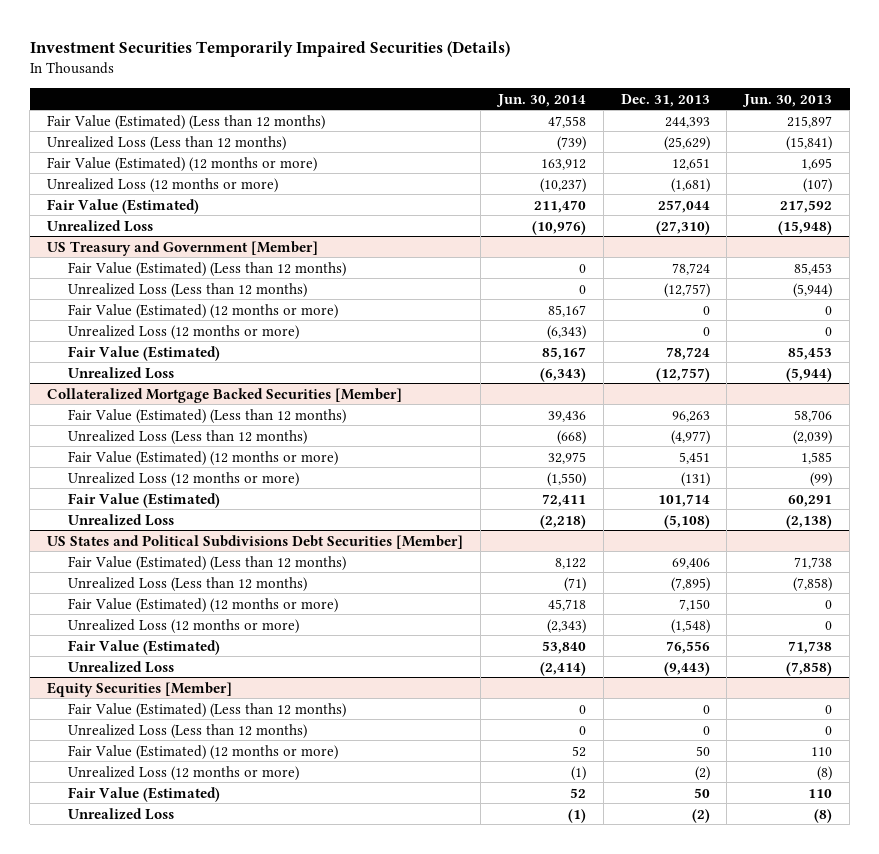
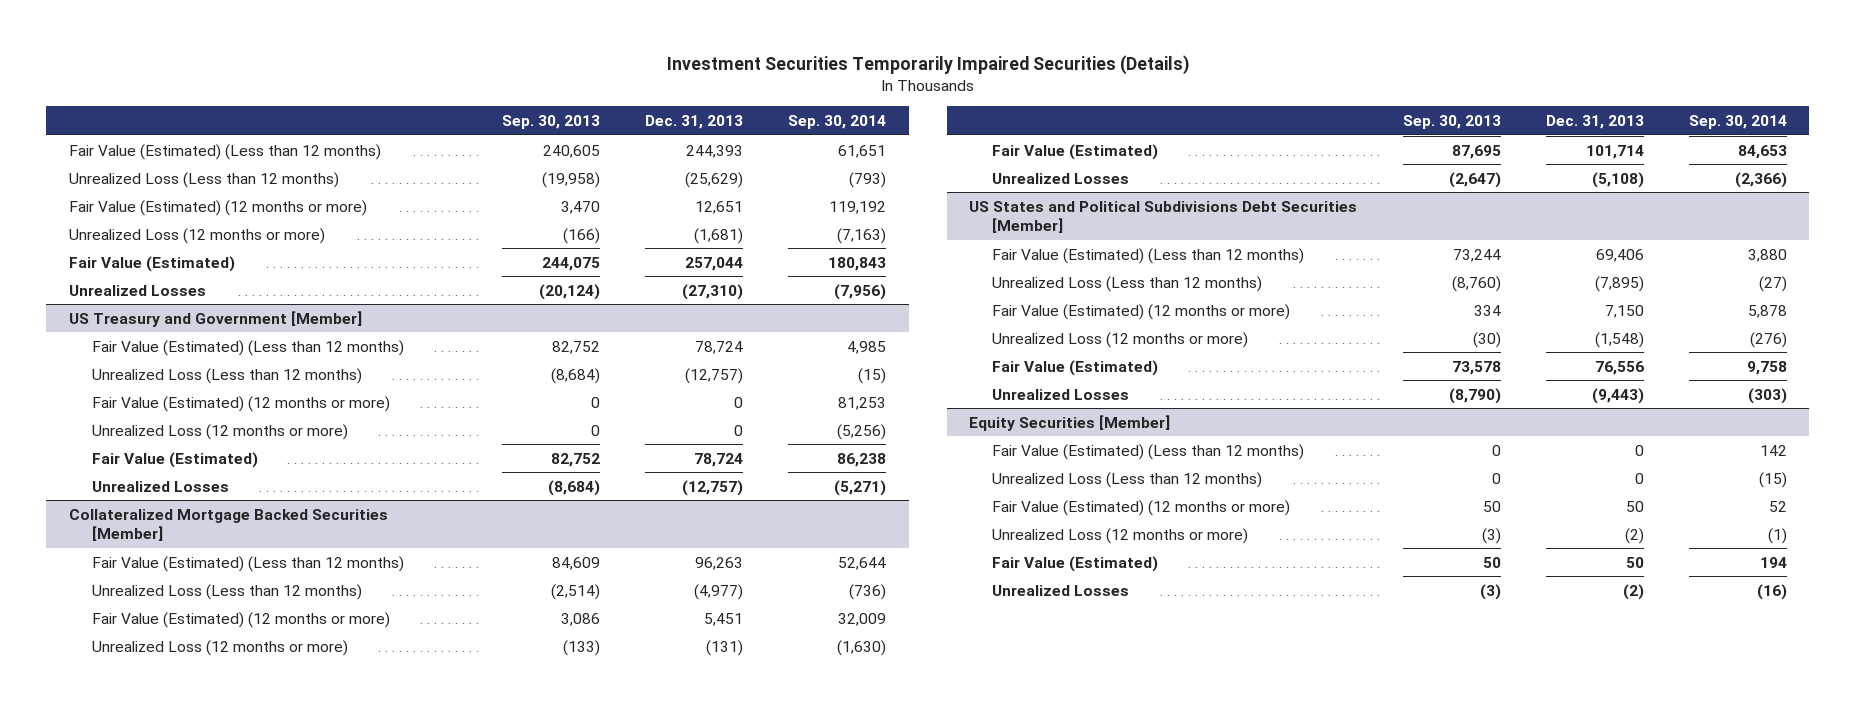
[495,93,586,107] Jun. 30, 2014 -> none
[742,93,833,107] Jun. 30, 2013 -> none
none -> [501,114,600,129] Sep. 30, 2013
none -> [788,114,887,129] Sep. 30, 2014
[47,219,154,232] Unrealized Loss -> [68,284,206,296] Unrealized Losses
[68,366,175,379] Unrealized Loss -> [91,480,229,492] Unrealized Losses
[68,513,175,526] Unrealized Loss -> [992,172,1130,184] Unrealized Losses
[68,660,175,673] Unrealized Loss -> [992,388,1130,400] Unrealized Losses
[68,807,175,820] Unrealized Loss -> [992,584,1130,596] Unrealized Losses

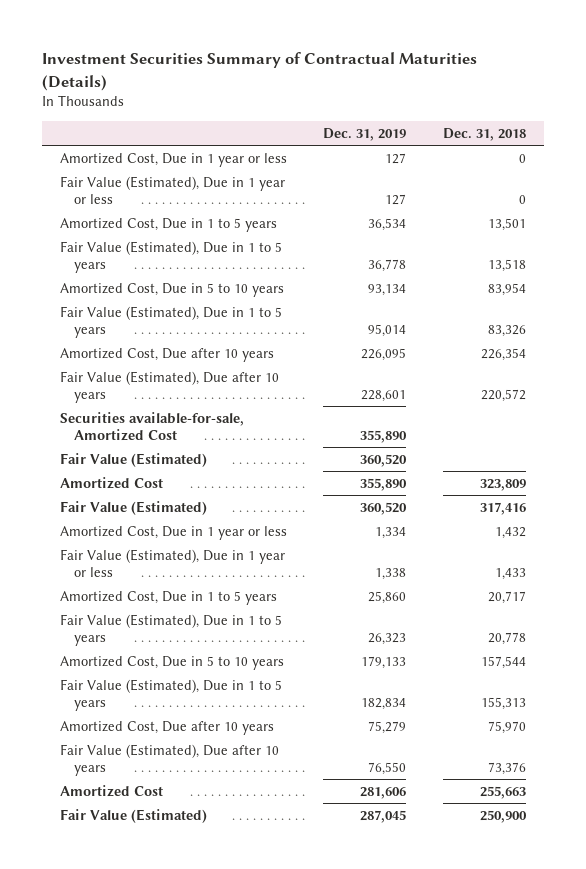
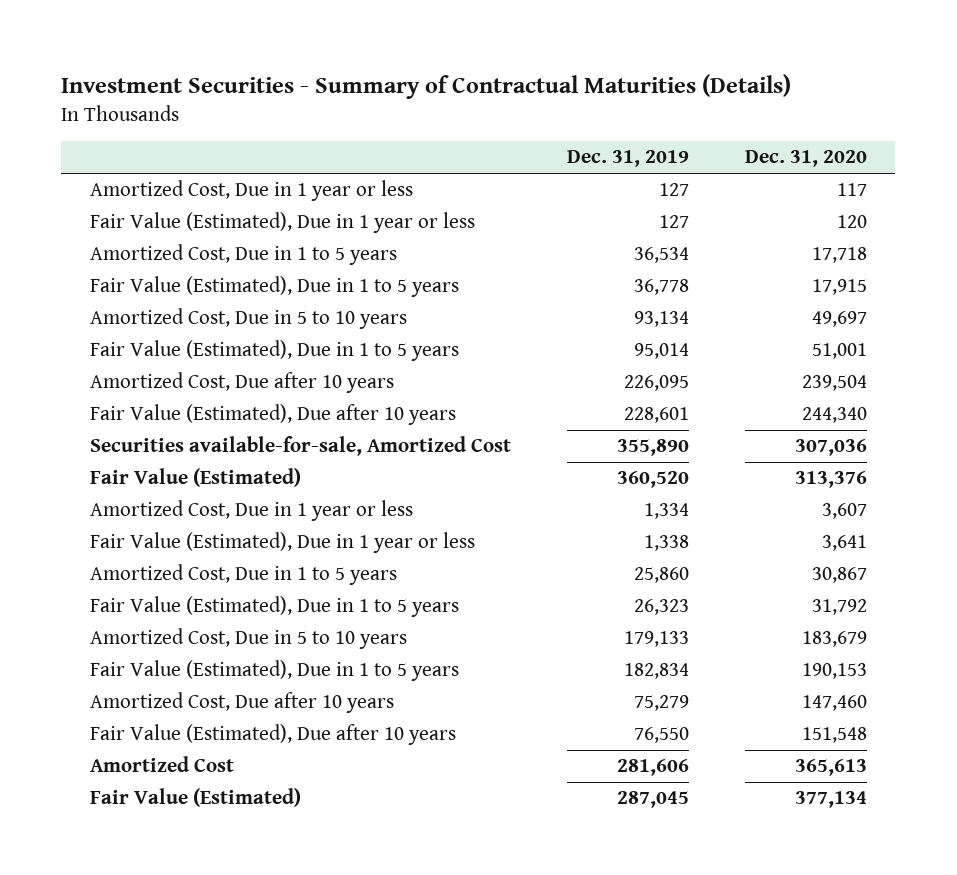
[41,52,477,91] Investment Securities Summary of Contractual Maturities (Details) -> [61,74,792,100] Investment Securities - Summary of Contractual Maturities (Details)
[442,127,526,141] Dec. 31, 2018 -> none
none -> [745,150,868,168] Dec. 31, 2020
[59,476,163,489] Amortized Cost -> none
[59,500,207,515] Fair Value (Estimated) -> none

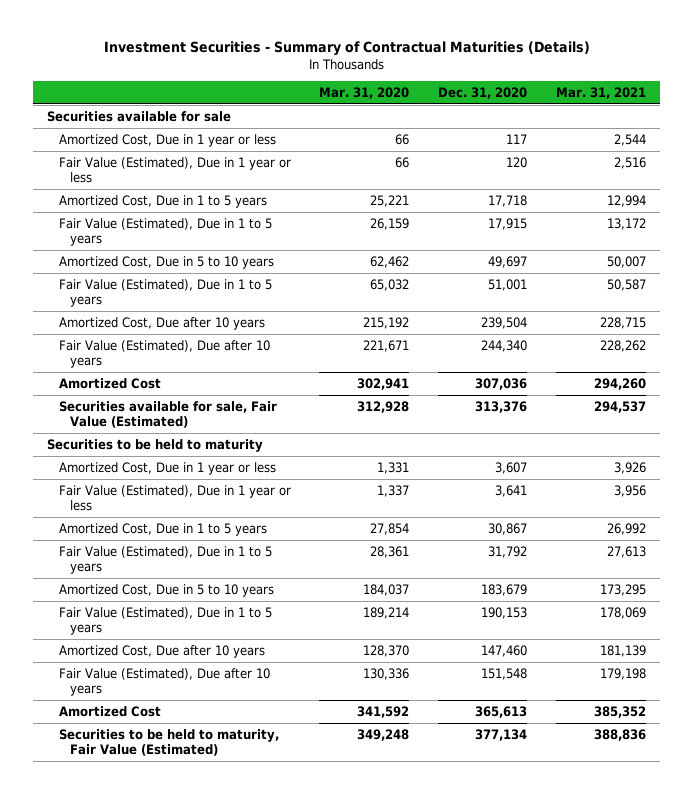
[566,150,689,168] Dec. 31, 2019 -> none
none -> [319,86,410,99] Mar. 31, 2020
none -> [555,86,646,99] Mar. 31, 2021
none -> [47,110,232,122] Securities available for sale
[89,436,511,457] Securities available-for-sale, Amortized Cost -> [58,377,161,389] Amortized Cost
[89,468,301,488] Fair Value (Estimated) -> [58,400,277,428] Securities available for sale, Fair Value (Estimated)
none -> [47,438,264,452] Securities to be held to maturity
[89,788,301,808] Fair Value (Estimated) -> [58,728,279,756] Securities to be held to maturity, Fair Value (Estimated)

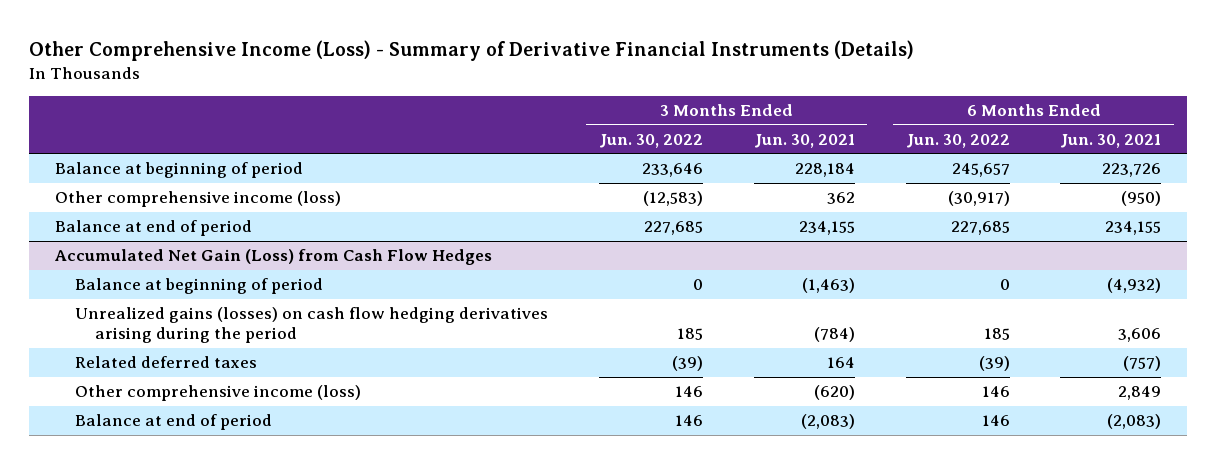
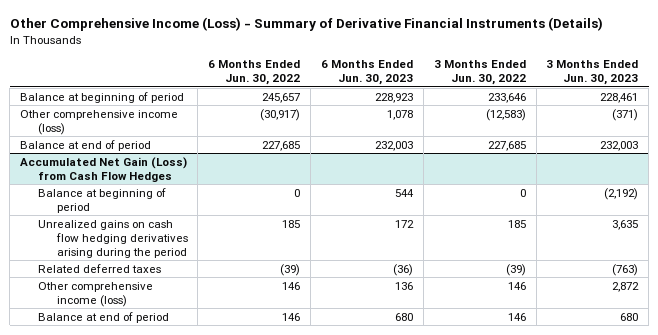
[753,133,855,148] Jun. 30, 2021 -> none
[1060,133,1162,148] Jun. 30, 2021 -> none
none -> [320,60,413,86] 6 Months Ended Jun. 30, 2023
none -> [546,60,639,86] 3 Months Ended Jun. 30, 2023
[75,307,549,344] Unrealized gains (losses) on cash flow hedging derivatives arising during the period -> [38,219,188,258] Unrealized gains on cash flow hedging derivatives arising during the period

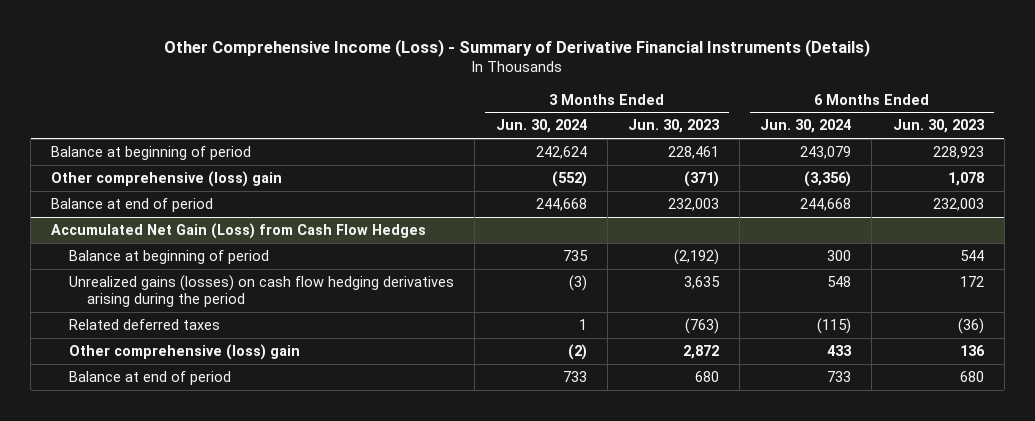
[208,60,301,86] 6 Months Ended Jun. 30, 2022 -> none
[433,60,526,86] 3 Months Ended Jun. 30, 2022 -> none
none -> [495,119,587,134] Jun. 30, 2024
none -> [760,119,852,134] Jun. 30, 2024
[20,109,179,135] Other comprehensive income (loss) -> [51,170,283,187] Other comprehensive (loss) gain
[38,219,188,258] Unrealized gains on cash flow hedging derivatives arising during the period -> [69,274,455,307] Unrealized gains (losses) on cash flow hedging derivatives arising during the period
[38,281,154,307] Other comprehensive income (loss) -> [69,343,301,360] Other comprehensive (loss) gain

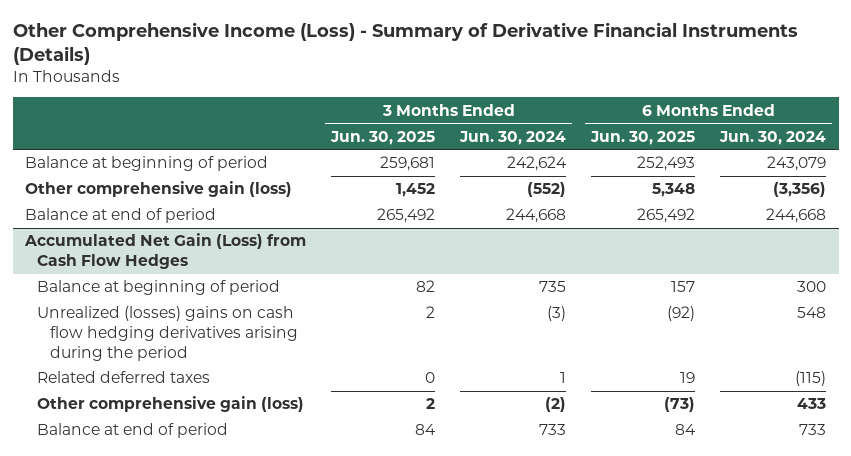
[627,119,720,134] Jun. 30, 2023 -> none
[892,119,985,134] Jun. 30, 2023 -> none
none -> [330,130,436,145] Jun. 30, 2025
none -> [590,130,696,145] Jun. 30, 2025
[51,170,283,187] Other comprehensive (loss) gain -> [25,181,293,198] Other comprehensive gain (loss)
[69,274,455,307] Unrealized gains (losses) on cash flow hedging derivatives arising during the period -> [37,306,298,361] Unrealized (losses) gains on cash flow hedging derivatives arising during the period
[69,343,301,360] Other comprehensive (loss) gain -> [37,396,305,413] Other comprehensive gain (loss)

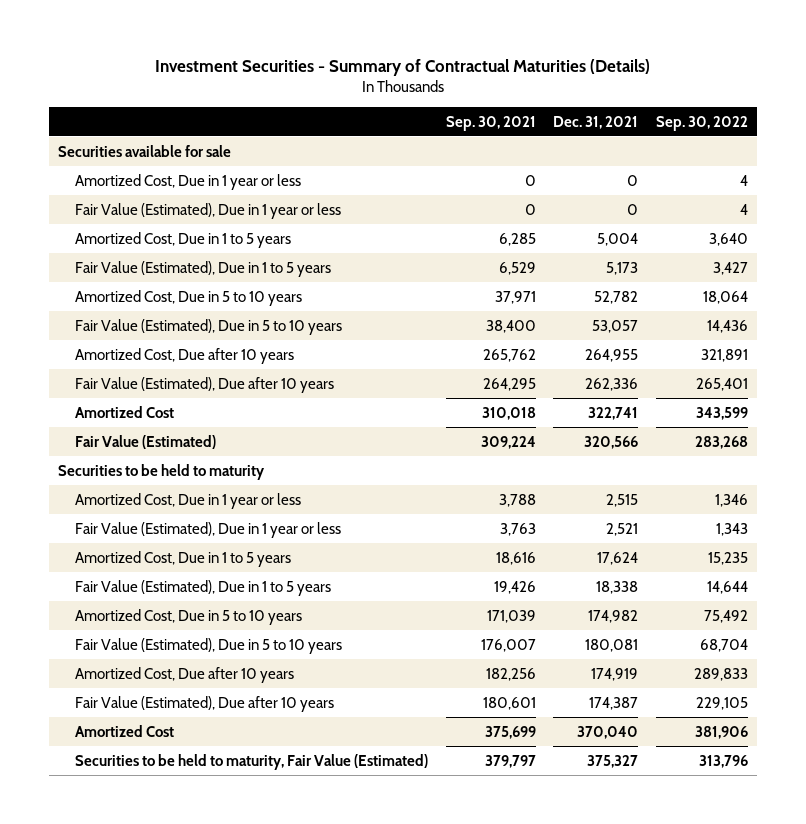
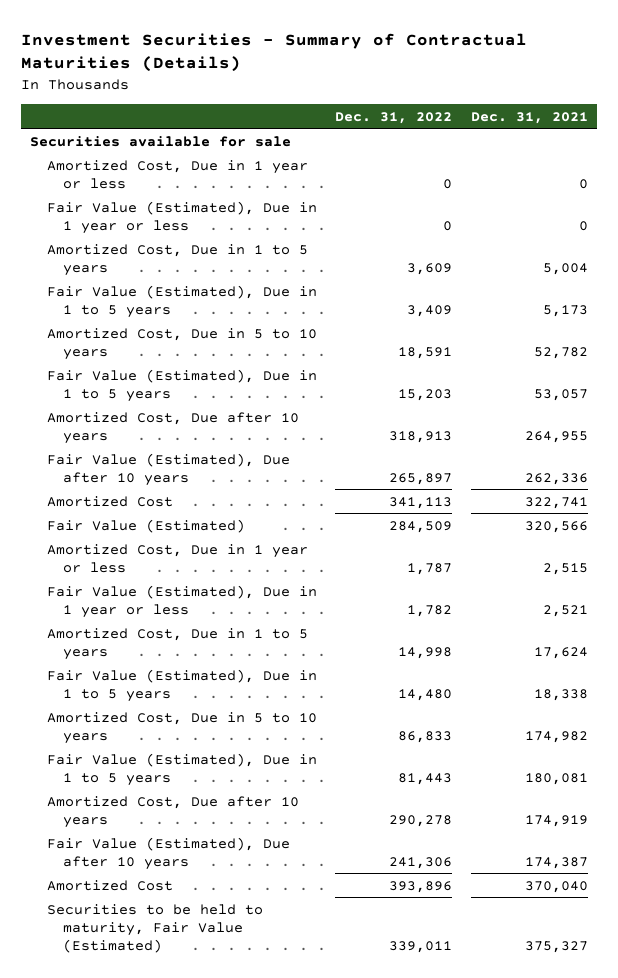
[445,115,536,131] Sep. 30, 2021 -> none
[656,115,749,131] Sep. 30, 2022 -> none
none -> [335,111,453,124] Dec. 31, 2022
[74,318,342,335] Fair Value (Estimated), Due in 5 to 10 years -> [46,368,317,402] Fair Value (Estimated), Due in 1 to 5 years
[58,463,266,480] Securities to be held to maturity -> none
[74,637,342,654] Fair Value (Estimated), Due in 5 to 10 years -> [46,752,317,786] Fair Value (Estimated), Due in 1 to 5 years

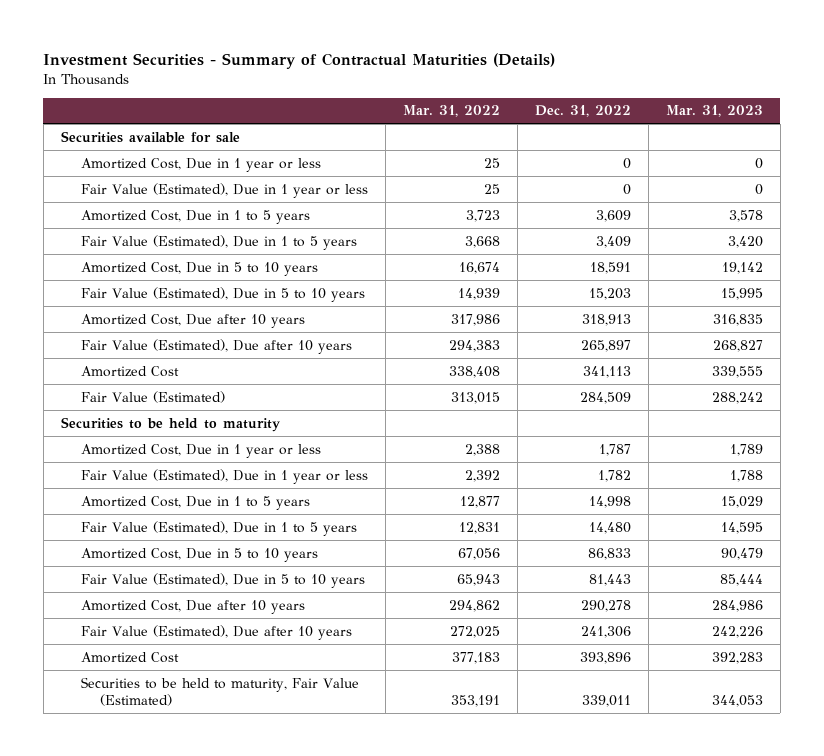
[471,111,589,124] Dec. 31, 2021 -> none
none -> [402,105,500,118] Mar. 31, 2022
none -> [665,105,763,118] Mar. 31, 2023
[46,368,317,402] Fair Value (Estimated), Due in 1 to 5 years -> [80,286,365,302] Fair Value (Estimated), Due in 5 to 10 years
none -> [60,416,280,432] Securities to be held to maturity
[46,752,317,786] Fair Value (Estimated), Due in 1 to 5 years -> [80,572,365,588] Fair Value (Estimated), Due in 5 to 10 years

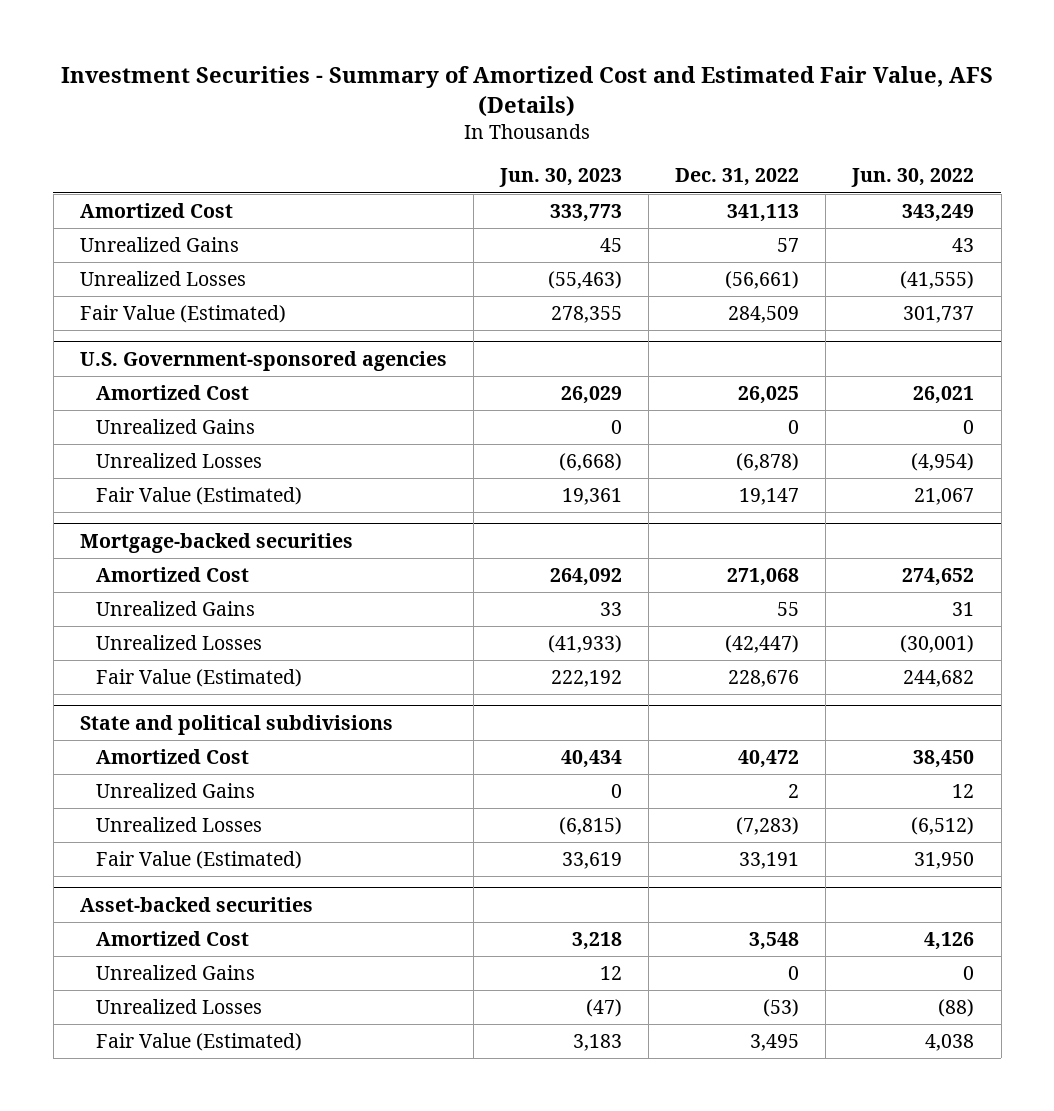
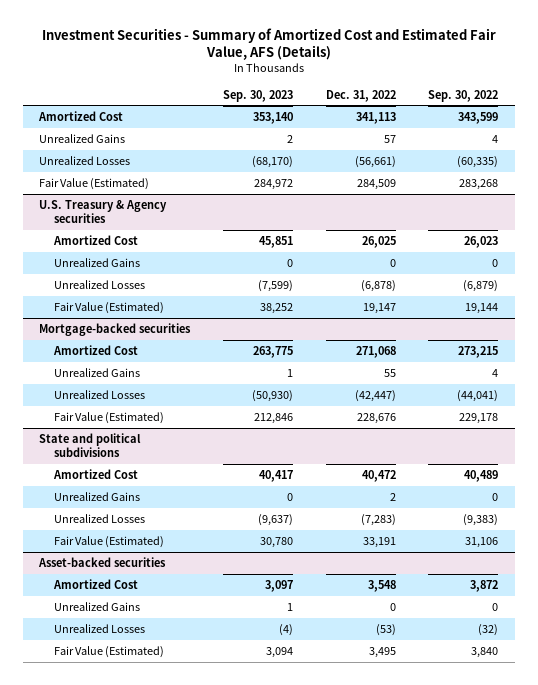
[499,168,623,188] Jun. 30, 2023 -> none
[851,168,975,188] Jun. 30, 2022 -> none
none -> [222,89,293,102] Sep. 30, 2023
none -> [428,89,499,102] Sep. 30, 2022
[79,350,447,371] U.S. Government-sponsored agencies -> [39,199,168,223] U.S. Treasury & Agency securities

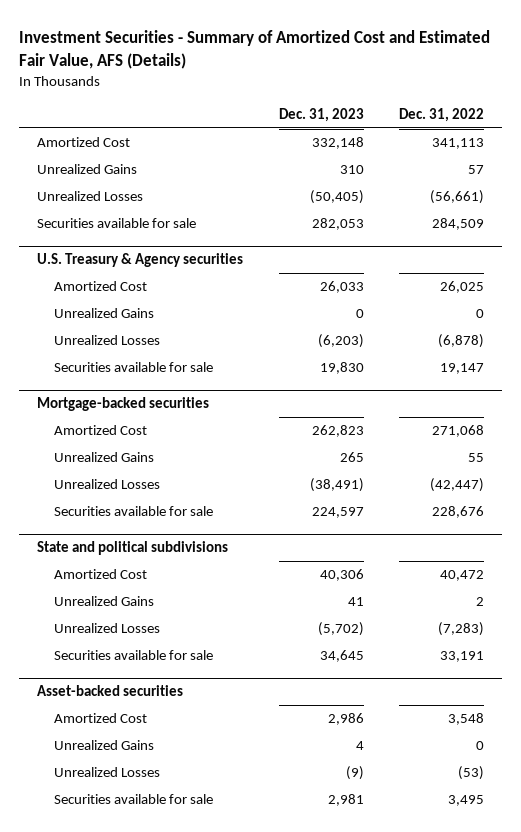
[222,89,293,102] Sep. 30, 2023 -> none
[428,89,499,102] Sep. 30, 2022 -> none
none -> [278,108,364,123] Dec. 31, 2023
[39,177,150,190] Fair Value (Estimated) -> [37,218,197,229] Securities available for sale
[54,301,165,314] Fair Value (Estimated) -> [54,362,214,373] Securities available for sale
[54,411,165,424] Fair Value (Estimated) -> [54,506,214,517] Securities available for sale
[54,535,165,548] Fair Value (Estimated) -> [54,650,214,661] Securities available for sale
[54,645,165,658] Fair Value (Estimated) -> [54,794,214,805] Securities available for sale

